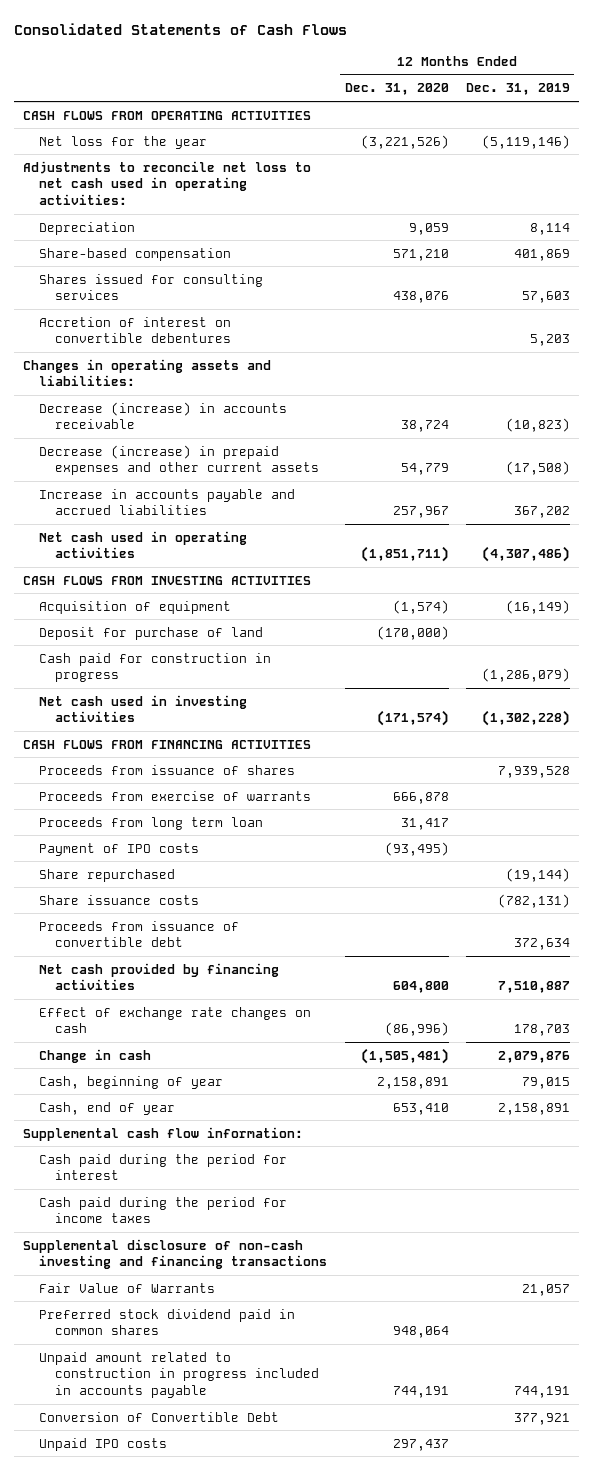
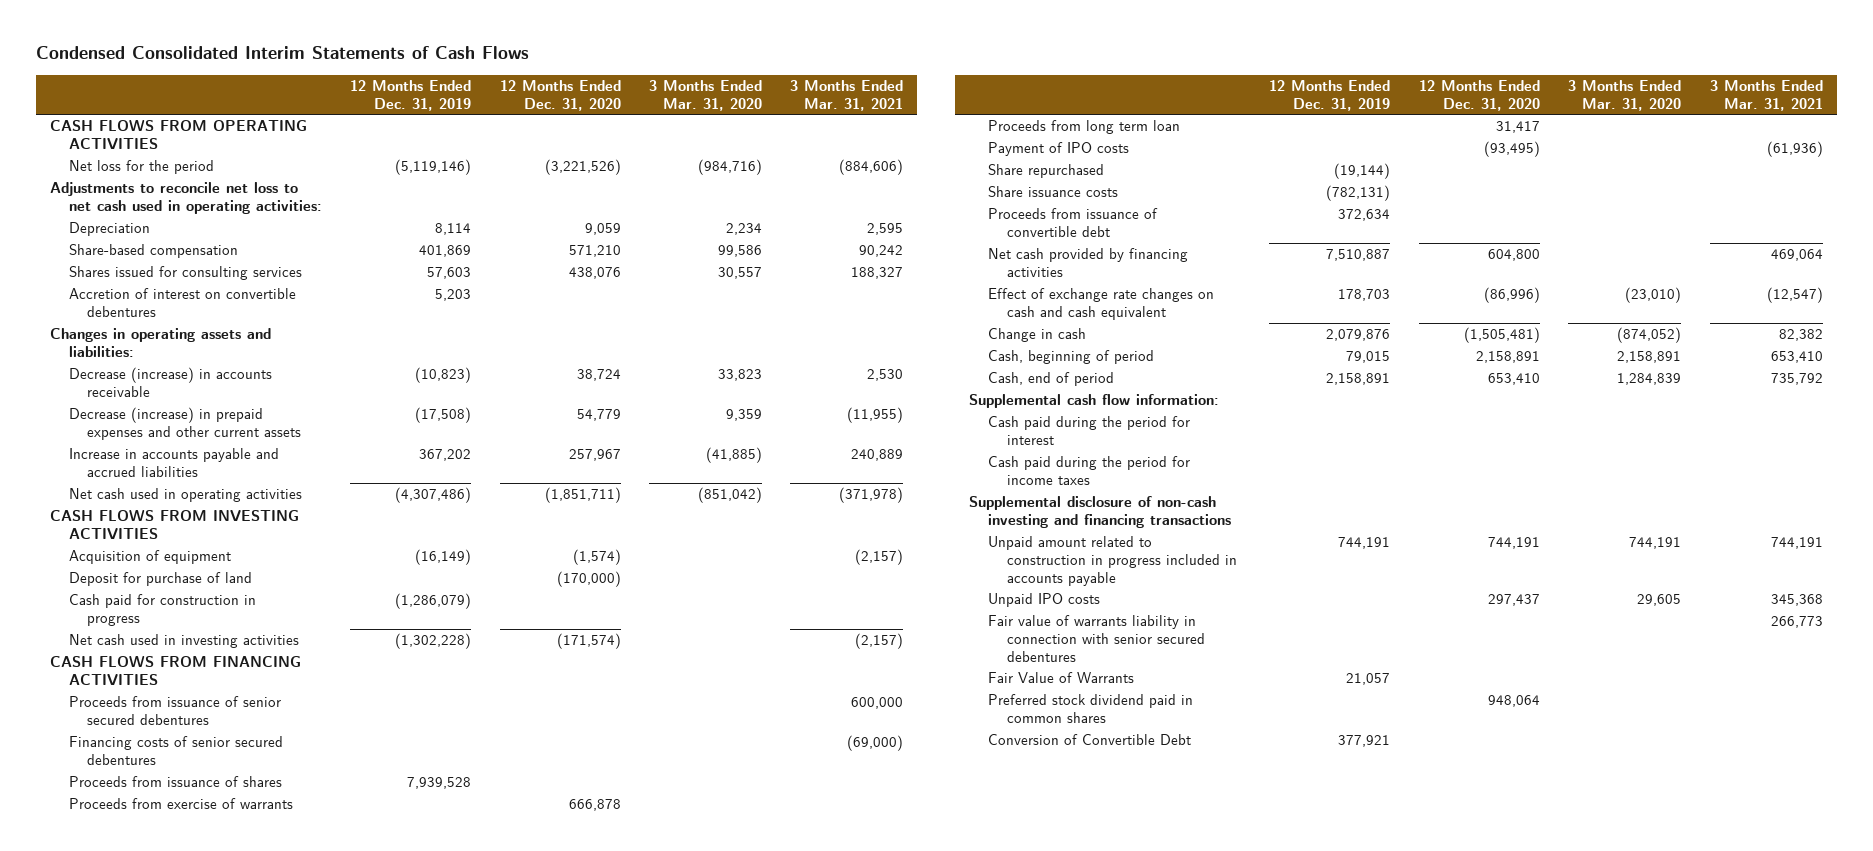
[14,22,348,35] Consolidated Statements of Cash Flows -> [36,46,530,60] Condensed Consolidated Interim Statements of Cash Flows
none -> [648,79,762,111] 3 Months Ended Mar. 31, 2020
none -> [790,79,904,111] 3 Months Ended Mar. 31, 2021
[39,135,208,149] Net loss for the year -> [68,160,214,175] Net loss for the period
none -> [68,696,281,726] Proceeds from issuance of senior secured debentures
none -> [68,736,283,766] Financing costs of senior secured debentures
[39,1006,312,1034] Effect of exchange rate changes on cash -> [988,288,1215,321] Effect of exchange rate changes on cash and cash equivalent
[39,1075,224,1089] Cash, beginning of year -> [988,350,1155,365] Cash, beginning of period
[39,1101,176,1115] Cash, end of year -> [988,372,1115,387] Cash, end of period
[39,1351,320,1399] Unpaid amount related to construction in progress included in accounts payable -> [988,536,1237,586] Unpaid amount related to construction in progress included in accounts payable
[39,1437,168,1451] Unpaid IPO costs -> [988,593,1101,608] Unpaid IPO costs
none -> [988,615,1205,662] Fair value of warrants liability in connection with senior secured debentures

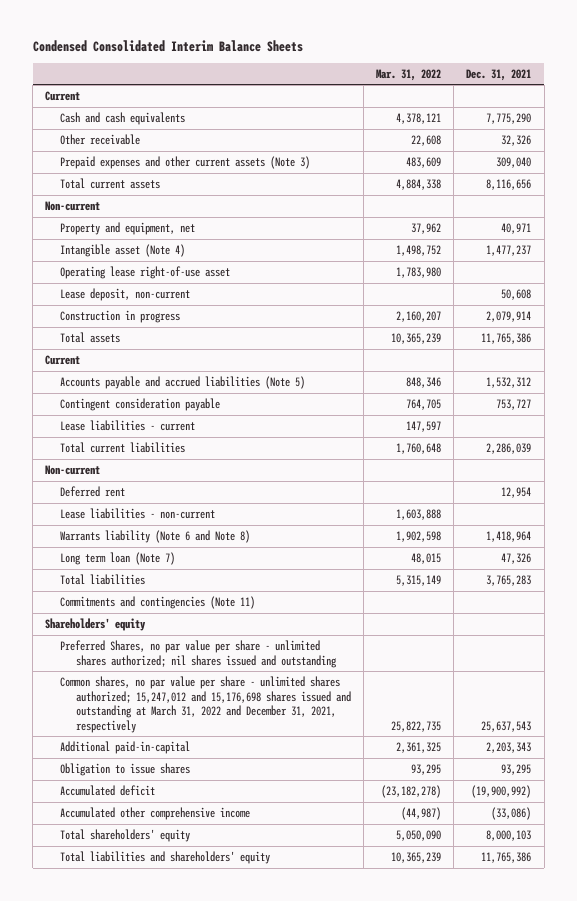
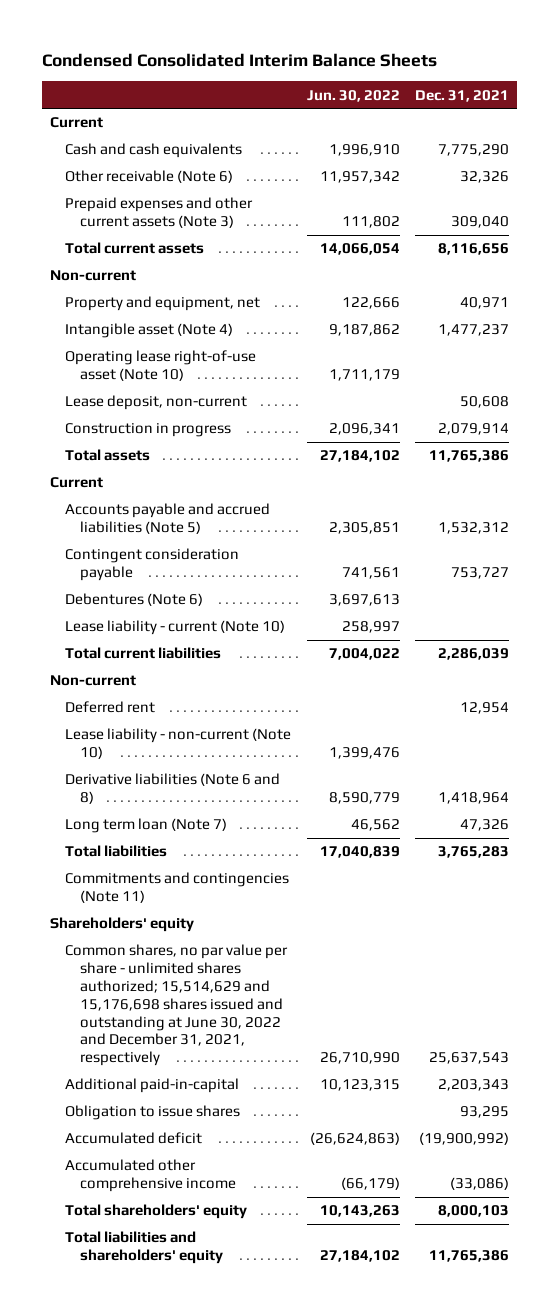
[375,68,441,81] Mar. 31, 2022 -> none
none -> [306,89,400,102] Jun. 30, 2022
[60,134,141,146] Other receivable -> [65,170,234,184] Other receivable (Note 6)
[60,266,231,280] Operating lease right-of-use asset -> [65,350,257,382] Operating lease right-of-use asset (Note 10)
none -> [65,593,204,607] Debentures (Note 6)
[60,420,196,432] Lease liabilities - current -> [65,620,286,636] Lease liability - current (Note 10)
[60,508,216,520] Lease liabilities - non-current -> [65,728,292,760] Lease liability - non-current (Note 10)
[60,530,251,544] Warrants liability (Note 6 and Note 8) -> [65,773,281,805] Derivative liabilities (Note 6 and 8)
[60,640,337,668] Preferred Shares, no par value per share - unlimited shares authorized; nil shares issued and outstanding -> none
[60,676,351,733] Common shares, no par value per share - unlimited shares authorized; 15,247,012 and 15,176,698 shares issued and outstanding at March 31, 2022 and December 31, 2021, respectively -> [65,944,289,1067] Common shares, no par value per share - unlimited shares authorized; 15,514,629 and 15,176,698 shares issued and outstanding at June 30, 2022 and December 31, 2021, respectively

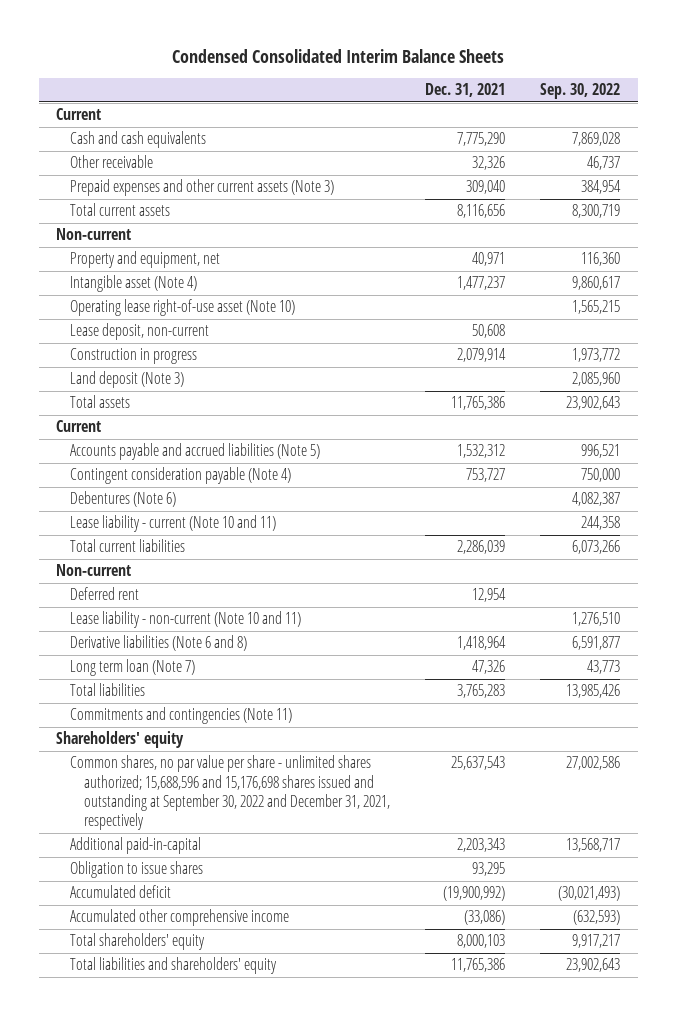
[306,89,400,102] Jun. 30, 2022 -> none
none -> [540,83,621,100] Sep. 30, 2022
[65,170,234,184] Other receivable (Note 6) -> [70,155,154,169] Other receivable
none -> [70,371,185,389] Land deposit (Note 3)
[65,548,240,582] Contingent consideration payable -> [70,467,292,485] Contingent consideration payable (Note 4)
[65,620,286,636] Lease liability - current (Note 10) -> [70,515,277,533] Lease liability - current (Note 10 and 11)
[65,728,292,760] Lease liability - non-current (Note 10) -> [70,611,302,629] Lease liability - non-current (Note 10 and 11)
[65,944,289,1067] Common shares, no par value per share - unlimited shares authorized; 15,514,629 and 15,176,698 shares issued and outstanding at June 30, 2022 and December 31, 2021, respectively -> [70,755,390,831] Common shares, no par value per share - unlimited shares authorized; 15,688,596 and 15,176,698 shares issued and outstanding at September 30, 2022 and December 31, 2021, respectively

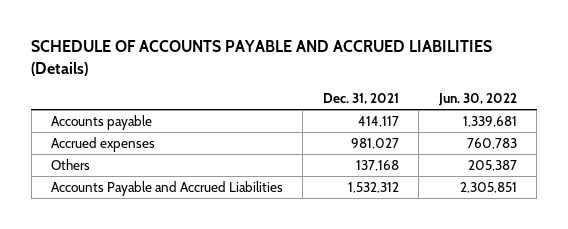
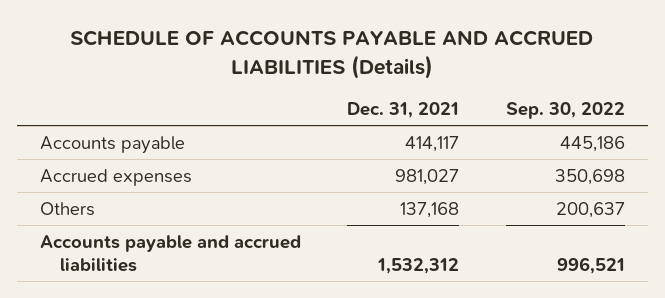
[437,93,517,107] Jun. 30, 2022 -> none
none -> [505,102,625,120] Sep. 30, 2022
[50,180,283,196] Accounts Payable and Accrued Liabilities -> [40,234,302,273] Accounts payable and accrued liabilities

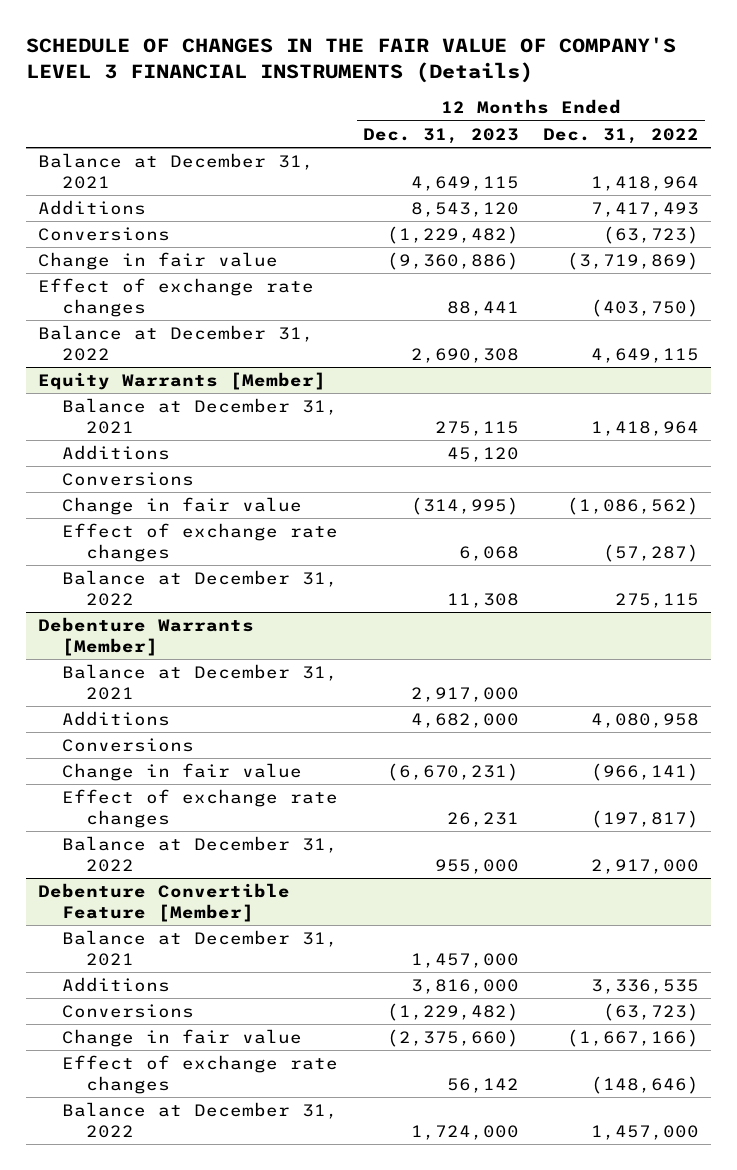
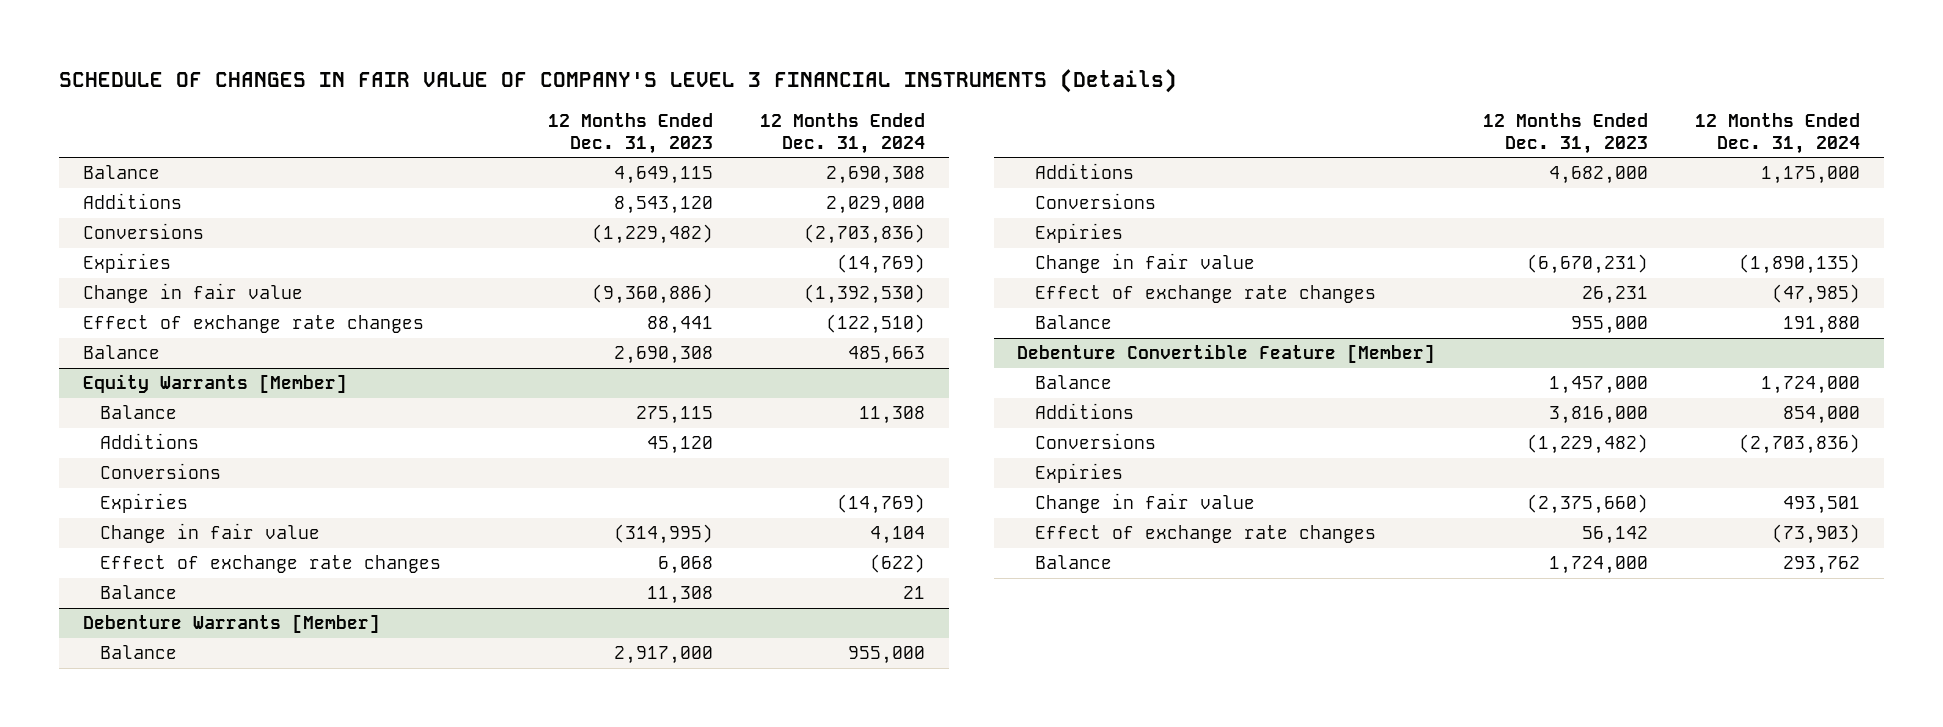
[25,36,676,83] SCHEDULE OF CHANGES IN THE FAIR VALUE OF COMPANY'S LEVEL 3 FINANCIAL INSTRUMENTS (Details) -> [58,69,1177,94] SCHEDULE OF CHANGES IN FAIR VALUE OF COMPANY'S LEVEL 3 FINANCIAL INSTRUMENTS (Details)
[543,127,700,144] Dec. 31, 2022 -> none
none -> [760,112,926,154] 12 Months Ended Dec. 31, 2024
[38,153,315,189] Balance at December 31, 2021 -> [82,165,160,180] Balance
none -> [82,253,171,274] Expiries
[38,325,315,361] Balance at December 31, 2022 -> [82,345,160,360] Balance
[62,398,339,434] Balance at December 31, 2021 -> [99,405,177,420] Balance
none -> [99,493,188,514] Expiries
[62,570,339,606] Balance at December 31, 2022 -> [99,585,177,600] Balance
[62,664,339,700] Balance at December 31, 2021 -> [99,645,177,660] Balance
none -> [1034,223,1123,244] Expiries
[62,836,339,872] Balance at December 31, 2022 -> [1034,315,1112,330] Balance
[62,930,339,966] Balance at December 31, 2021 -> [1034,375,1112,390] Balance
none -> [1034,463,1123,484] Expiries
[62,1102,339,1138] Balance at December 31, 2022 -> [1034,555,1112,570] Balance

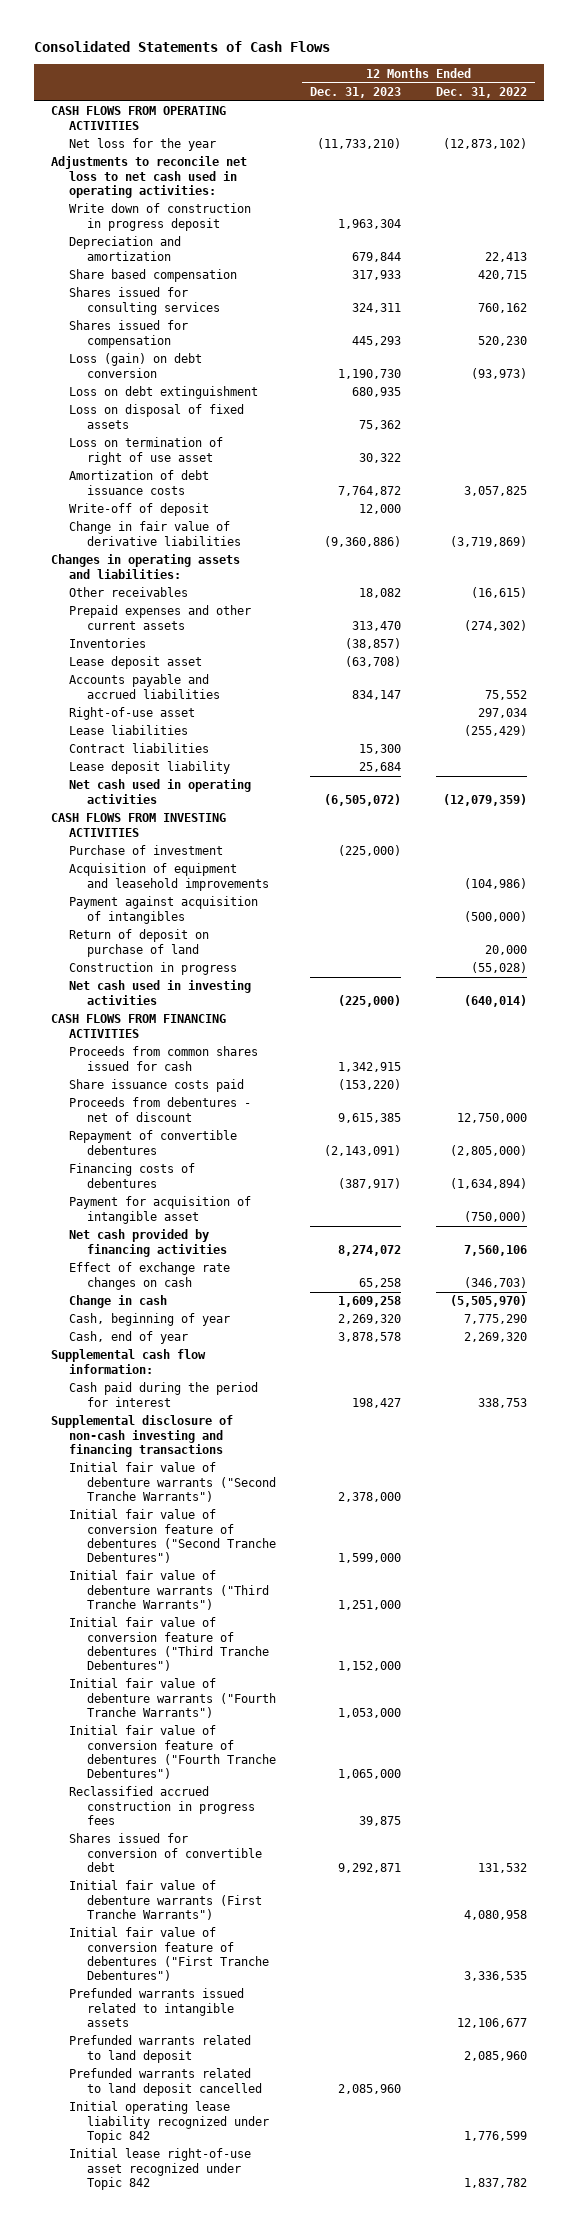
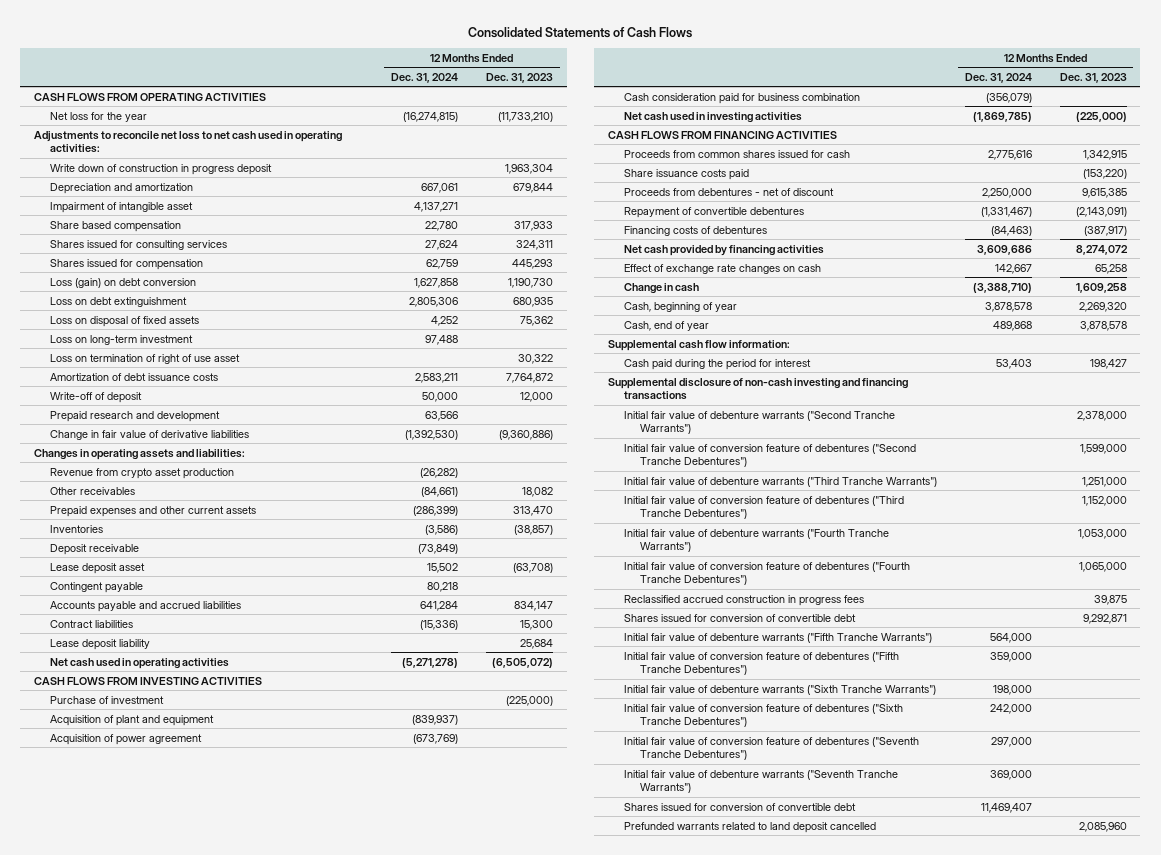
[435,86,527,98] Dec. 31, 2022 -> none
none -> [390,72,458,83] Dec. 31, 2024
none -> [50,201,194,213] Impairment of intangible asset
none -> [50,334,194,345] Loss on long-term investment
none -> [50,410,221,422] Prepaid research and development
none -> [50,467,235,479] Revenue from crypto asset production
none -> [50,543,140,555] Deposit receivable
none -> [50,581,144,593] Contingent payable
[68,707,195,721] Right-of-use asset -> none
[68,725,188,736] Lease liabilities -> none
[68,896,258,924] Payment against acquisition of intangibles -> none
[68,929,209,957] Return of deposit on purchase of land -> none
[68,962,237,976] Construction in progress -> none
[68,863,269,891] Acquisition of equipment and leasehold improvements -> [50,714,215,726] Acquisition of plant and equipment
none -> [50,733,203,745] Acquisition of power agreement
none -> [623,92,860,104] Cash consideration paid for business combination
[68,1196,251,1224] Payment for acquisition of intangible asset -> none
[68,1988,244,2028] Prefunded warrants issued related to intangible assets -> none
[68,2035,251,2063] Prefunded warrants related to land deposit -> none
[68,1880,262,1921] Initial fair value of debenture warrants (First Tranche Warrants") -> [623,632,932,643] Initial fair value of debenture warrants ("Fifth Tranche Warrants")
[68,1927,269,1982] Initial fair value of conversion feature of debentures ("First Tranche Debentures") -> [623,651,899,676] Initial fair value of conversion feature of debentures ("Fifth Tranche Debentures")
none -> [623,684,936,695] Initial fair value of debenture warrants ("Sixth Tranche Warrants")
none -> [623,703,903,728] Initial fair value of conversion feature of debentures ("Sixth Tranche Debentures")
none -> [623,736,919,761] Initial fair value of conversion feature of debentures ("Seventh Tranche Debentures")
none -> [623,769,898,794] Initial fair value of debenture warrants ("Seventh Tranche Warrants")
none -> [623,802,856,811] Shares issued for conversion of convertible debt
[68,2101,269,2144] Initial operating lease liability recognized under Topic 842 -> none
[68,2148,251,2191] Initial lease right-of-use asset recognized under Topic 842 -> none

